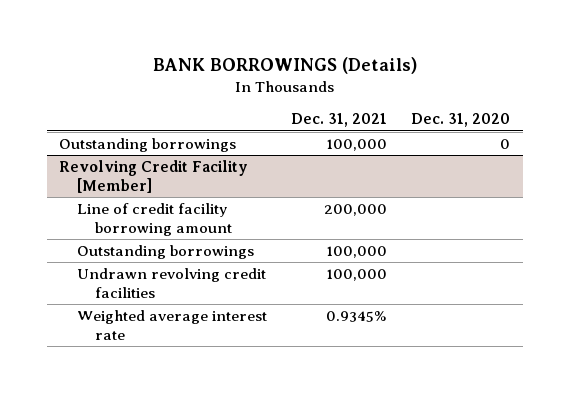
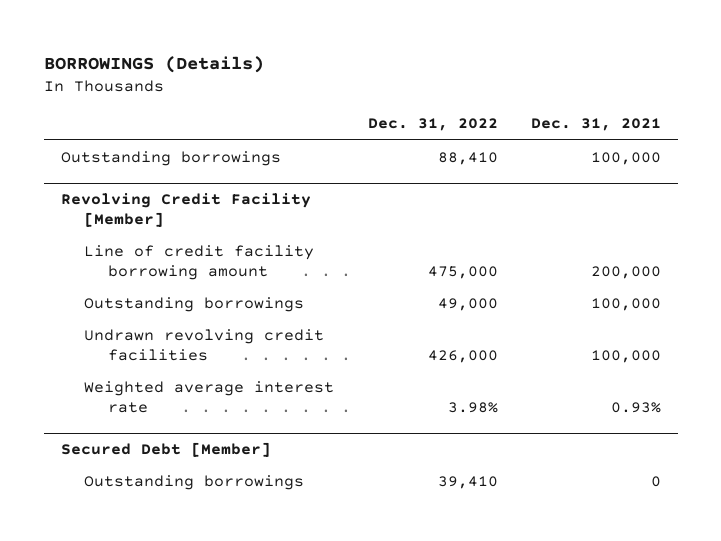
[152,56,417,74] BANK BORROWINGS (Details) -> [43,56,264,74] BORROWINGS (Details)
[411,113,511,128] Dec. 31, 2020 -> none
none -> [367,118,498,132] Dec. 31, 2022
[326,310,388,322] 0.9345% -> [610,402,661,414] 0.93%
none -> [60,441,271,457] Secured Debt [Member]
none -> [84,474,305,490] Outstanding borrowings

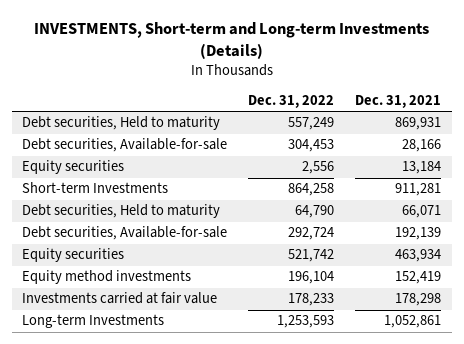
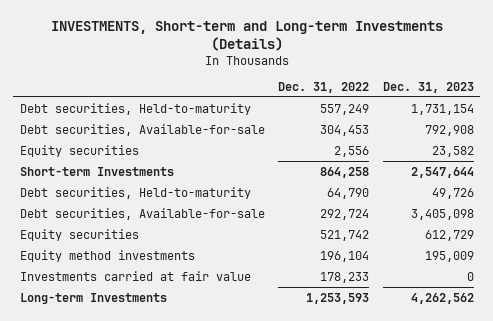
[355,95,442,109] Dec. 31, 2021 -> none
none -> [382,81,474,93] Dec. 31, 2023
[22,116,221,131] Debt securities, Held to maturity -> [19,102,251,115] Debt securities, Held-to-maturity
[22,204,221,219] Debt securities, Held to maturity -> [19,186,251,199] Debt securities, Held-to-maturity

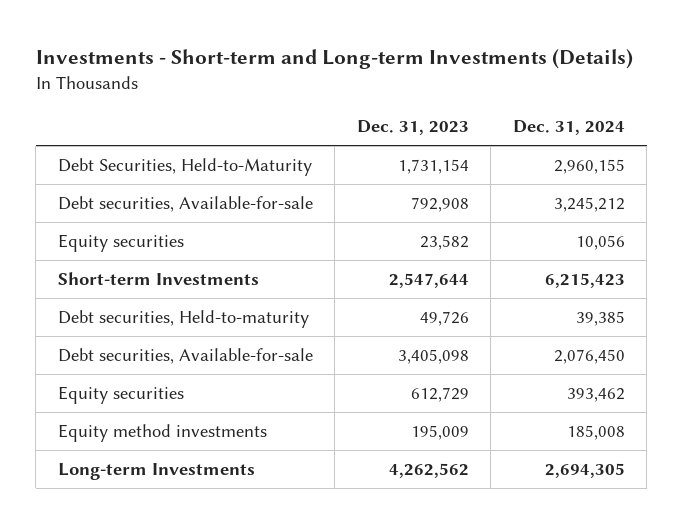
[50,20,443,51] INVESTMENTS, Short-term and Long-term Investments (Details) -> [35,49,633,70] Investments - Short-term and Long-term Investments (Details)
[278,81,370,93] Dec. 31, 2022 -> none
none -> [512,120,625,136] Dec. 31, 2024
[19,102,251,115] Debt securities, Held-to-maturity -> [57,158,312,177] Debt Securities, Held-to-Maturity
[19,270,251,281] Investments carried at fair value -> none

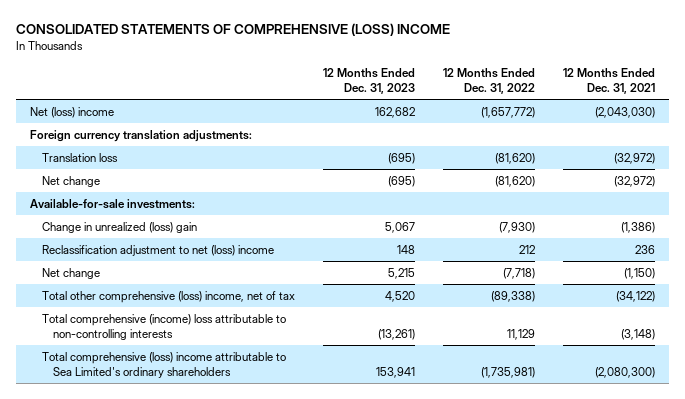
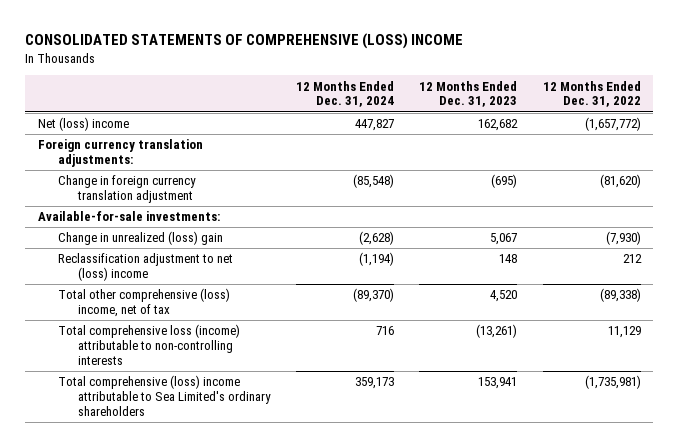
[562,68,655,94] 12 Months Ended Dec. 31, 2021 -> none
none -> [295,80,394,108] 12 Months Ended Dec. 31, 2024
[41,152,118,162] Translation loss -> none
[41,175,100,187] Net change -> [58,175,197,204] Change in foreign currency translation adjustment
[41,267,100,279] Net change -> none
[41,313,286,340] Total comprehensive (income) loss attributable to non-controlling interests -> [58,324,241,365] Total comprehensive loss (income) attributable to non-controlling interests

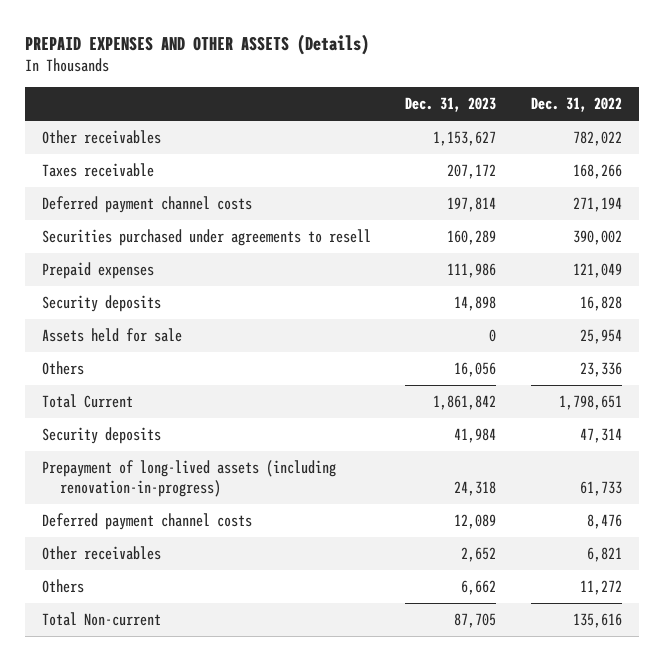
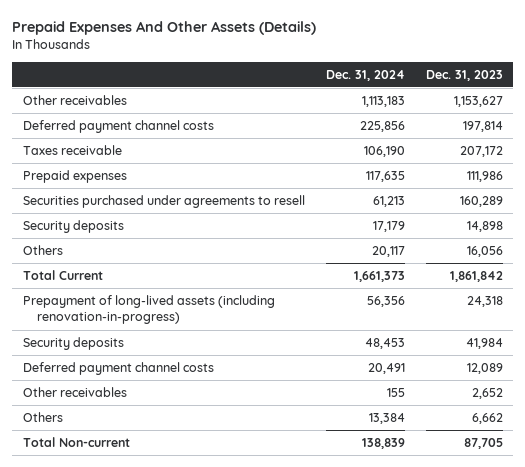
[24,33,369,55] PREPAID EXPENSES AND OTHER ASSETS (Details) -> [12,20,317,35] Prepaid Expenses And Other Assets (Details)
[530,97,622,113] Dec. 31, 2022 -> none
none -> [325,69,405,81] Dec. 31, 2024
[41,163,154,178] Taxes receivable -> [22,145,122,156] Taxes receivable
[41,229,371,247] Securities purchased under agreements to resell -> [22,195,305,209] Securities purchased under agreements to resell
[41,328,182,343] Assets held for sale -> none
[41,427,161,445] Security deposits -> [22,337,124,351] Security deposits

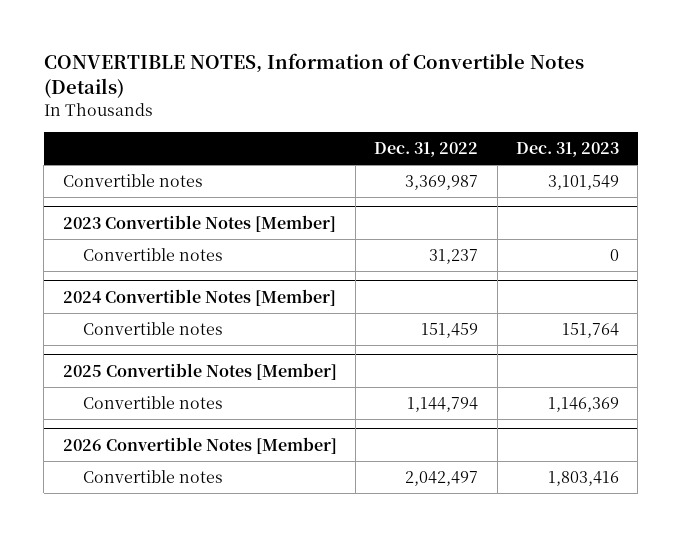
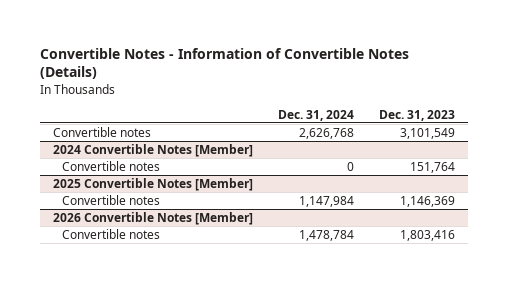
[43,52,584,98] CONVERTIBLE NOTES, Information of Convertible Notes (Details) -> [40,47,410,80] Convertible Notes - Information of Convertible Notes (Details)
[374,141,479,157] Dec. 31, 2022 -> none
none -> [278,109,355,121] Dec. 31, 2024
[62,215,336,233] 2023 Convertible Notes [Member] -> none
[83,248,224,262] Convertible notes -> none

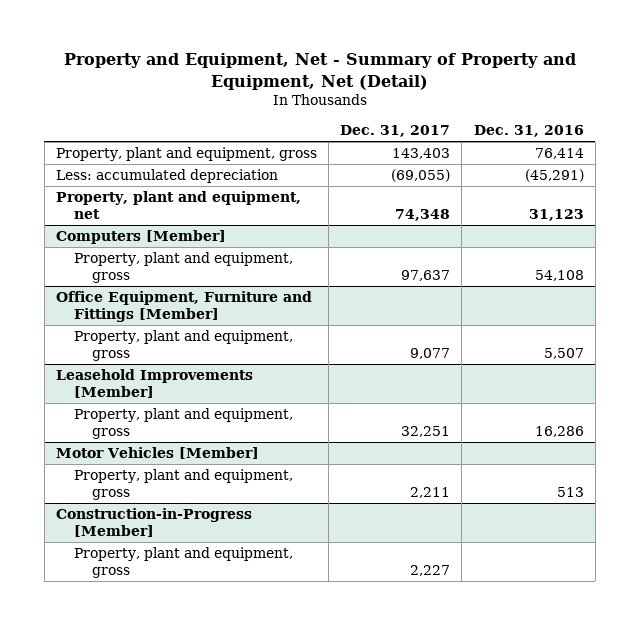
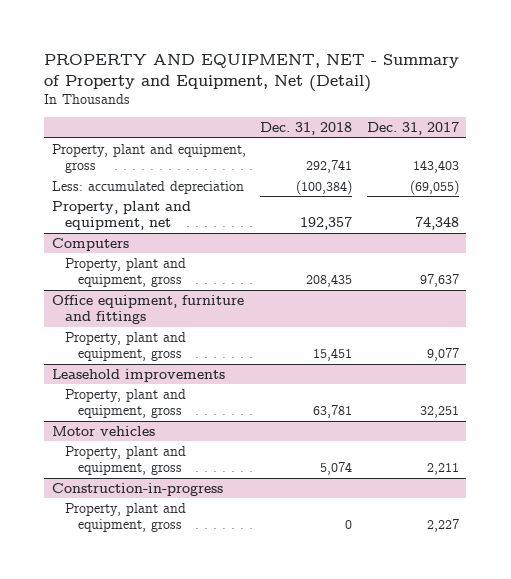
[63,53,576,90] Property and Equipment, Net - Summary of Property and Equipment, Net (Detail) -> [44,54,460,92] PROPERTY AND EQUIPMENT, NET - Summary of Property and Equipment, Net (Detail)
[473,125,584,138] Dec. 31, 2016 -> none
none -> [260,122,353,136] Dec. 31, 2018
[55,230,226,245] Computers [Member] -> [51,237,129,251] Computers
[55,291,312,323] Office Equipment, Furniture and Fittings [Member] -> [51,294,244,325] Office equipment, furniture and fittings
[55,369,253,399] Leasehold Improvements [Member] -> [51,368,225,382] Leasehold improvements
[55,447,259,460] Motor Vehicles [Member] -> [51,425,155,436] Motor vehicles
[55,508,252,538] Construction-in-Progress [Member] -> [51,482,223,496] Construction-in-progress

